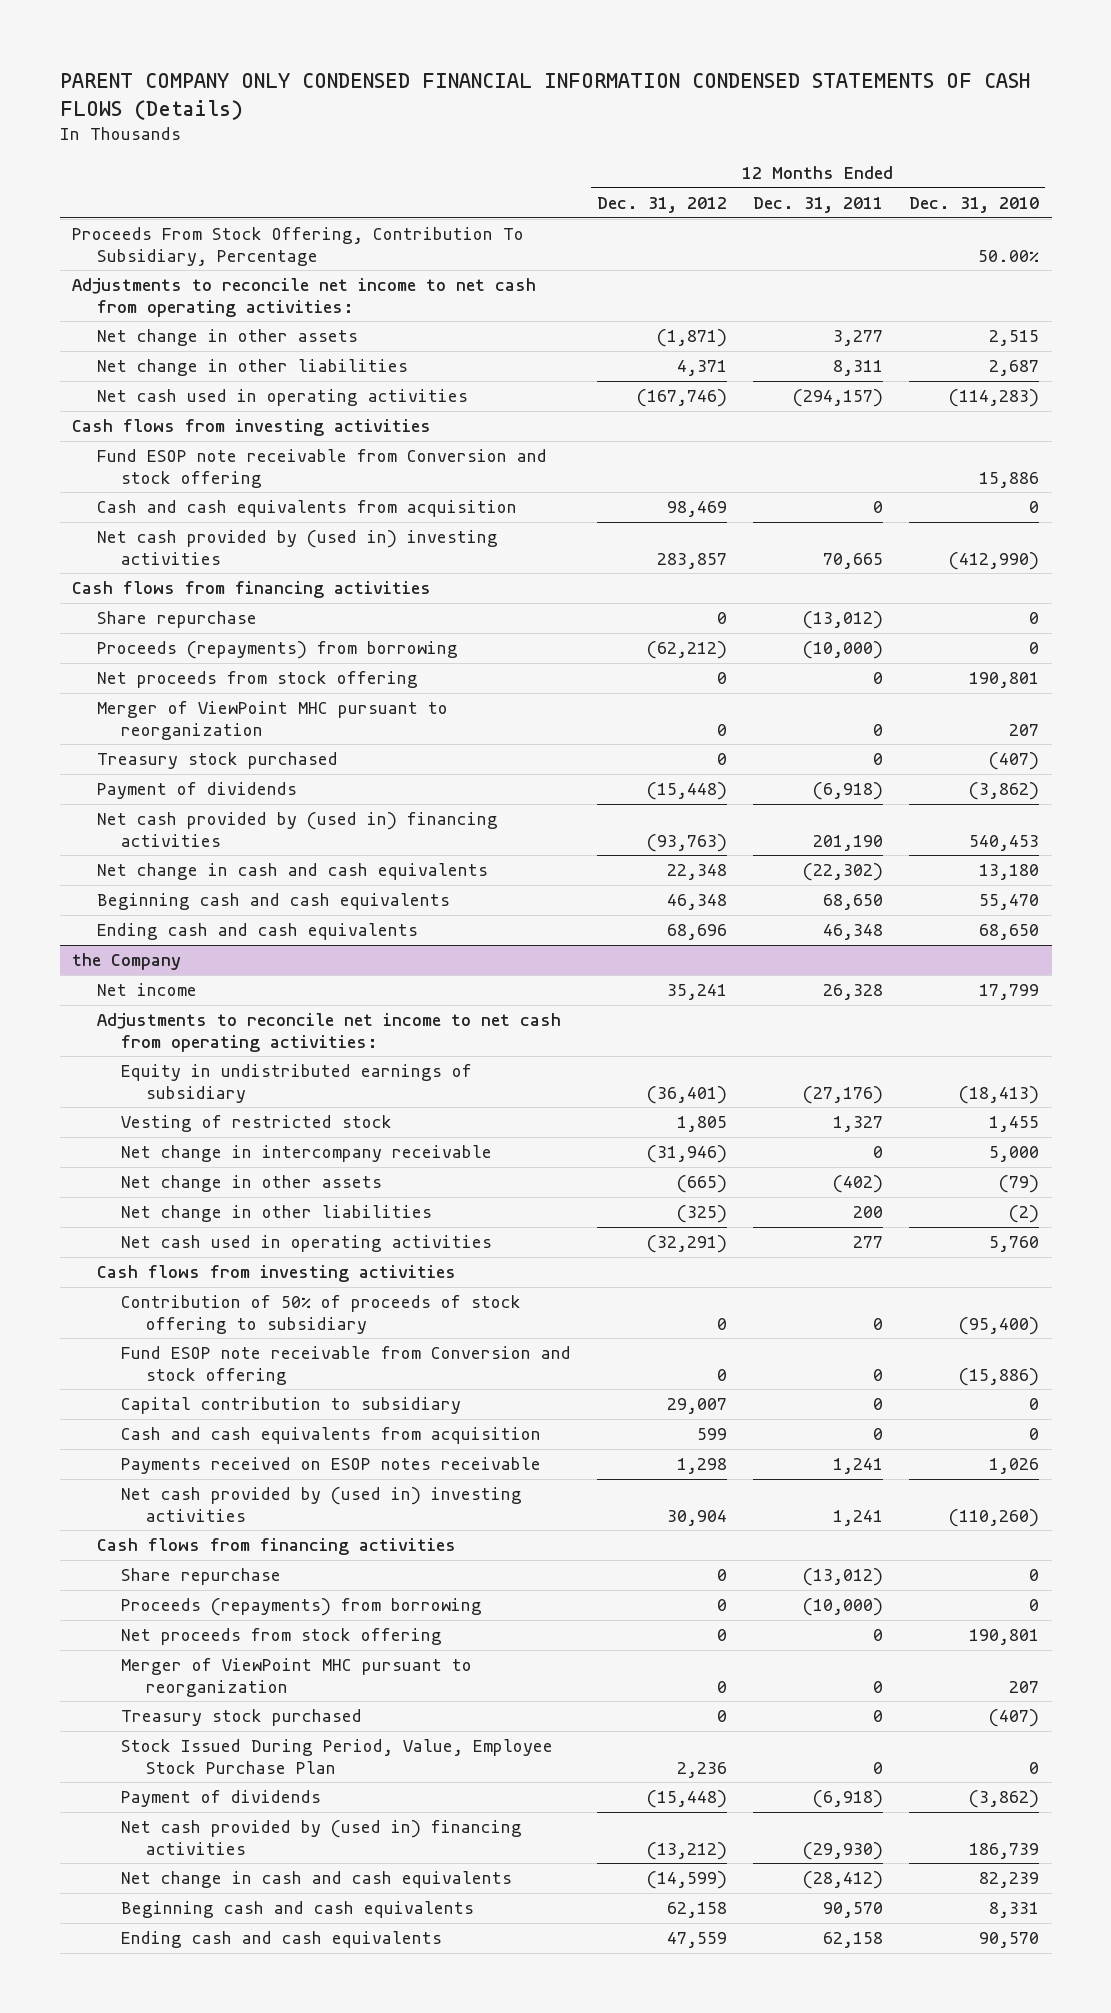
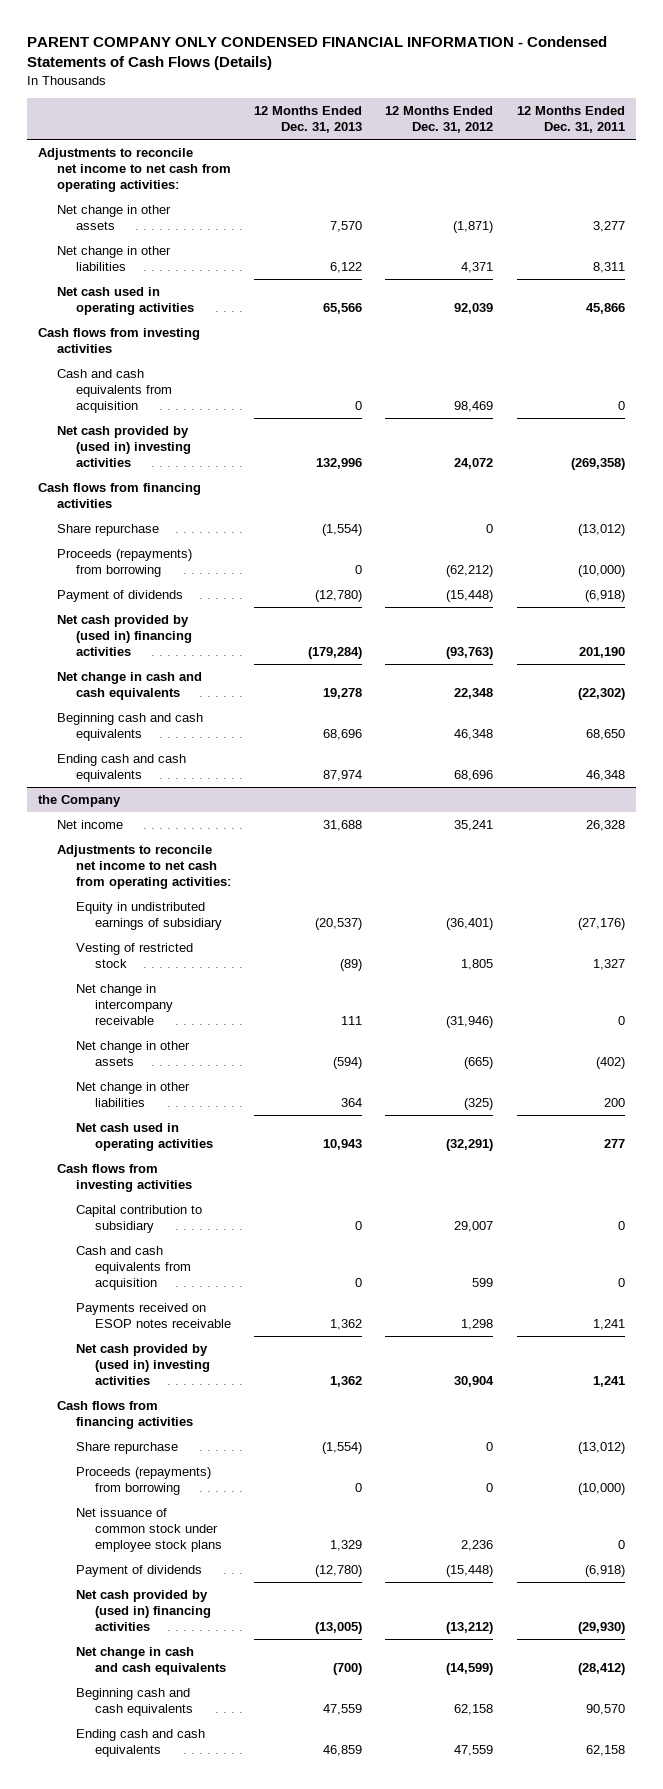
[59,72,1030,120] PARENT COMPANY ONLY CONDENSED FINANCIAL INFORMATION CONDENSED STATEMENTS OF CASH FLOWS (Details) -> [26,36,607,71] PARENT COMPANY ONLY CONDENSED FINANCIAL INFORMATION - Condensed Statements of Cash Flows (Details)
[908,197,1039,214] Dec. 31, 2010 -> none
none -> [254,106,363,134] 12 Months Ended Dec. 31, 2013
[72,227,525,266] Proceeds From Stock Offering, Contribution To Subsidiary, Percentage -> none
[637,389,728,408] (167,746) -> [454,302,494,314] 92,039
[793,389,884,408] (294,157) -> [585,302,625,314] 45,866
[96,449,547,488] Fund ESOP note receivable from Conversion and stock offering -> none
[657,552,728,569] 283,857 -> [454,457,494,469] 24,072
[823,552,884,569] 70,665 -> [570,457,625,470] (269,358)
[96,671,418,689] Net proceeds from stock offering -> none
[96,701,448,740] Merger of ViewPoint MHC pursuant to reorganization -> none
[96,752,338,770] Treasury stock purchased -> none
[121,1295,522,1334] Contribution of 50% of proceeds of stock offering to subsidiary -> none
[121,1346,572,1385] Fund ESOP note receivable from Conversion and stock offering -> none
[121,1628,443,1646] Net proceeds from stock offering -> none
[121,1658,473,1697] Merger of ViewPoint MHC pursuant to reorganization -> none
[121,1709,363,1727] Treasury stock purchased -> none
[121,1739,554,1774] Stock Issued During Period, Value, Employee Stock Purchase Plan -> [75,1508,222,1552] Net issuance of common stock under employee stock plans

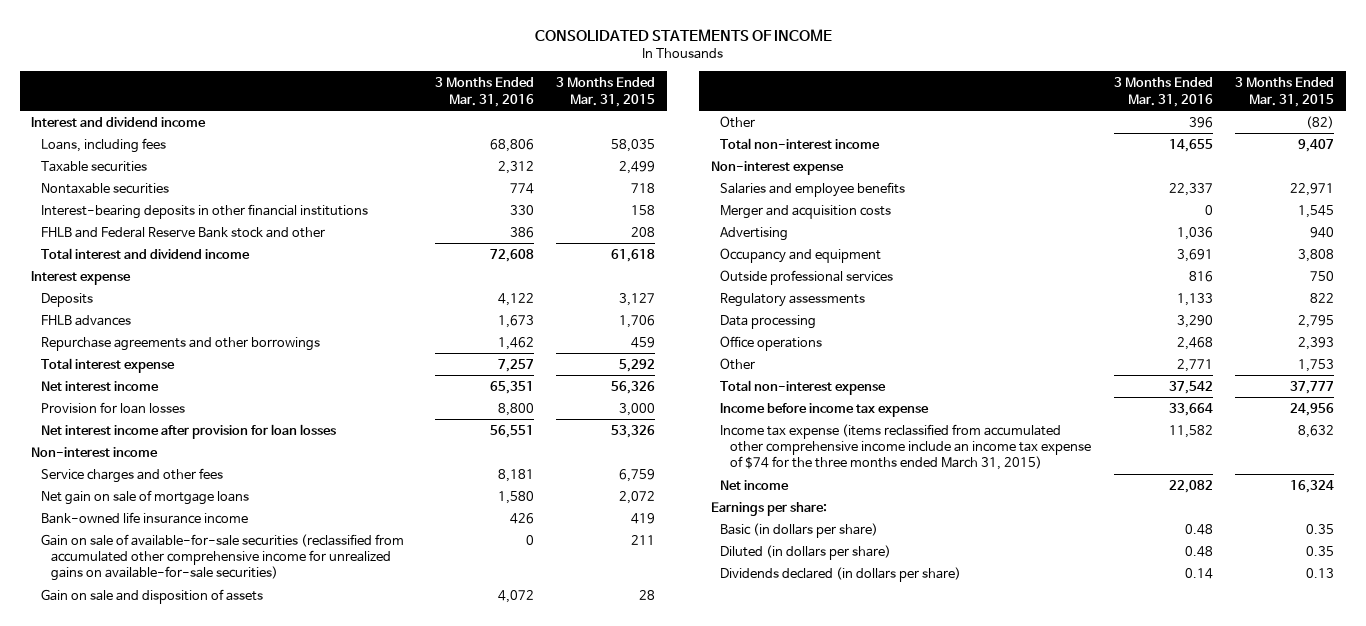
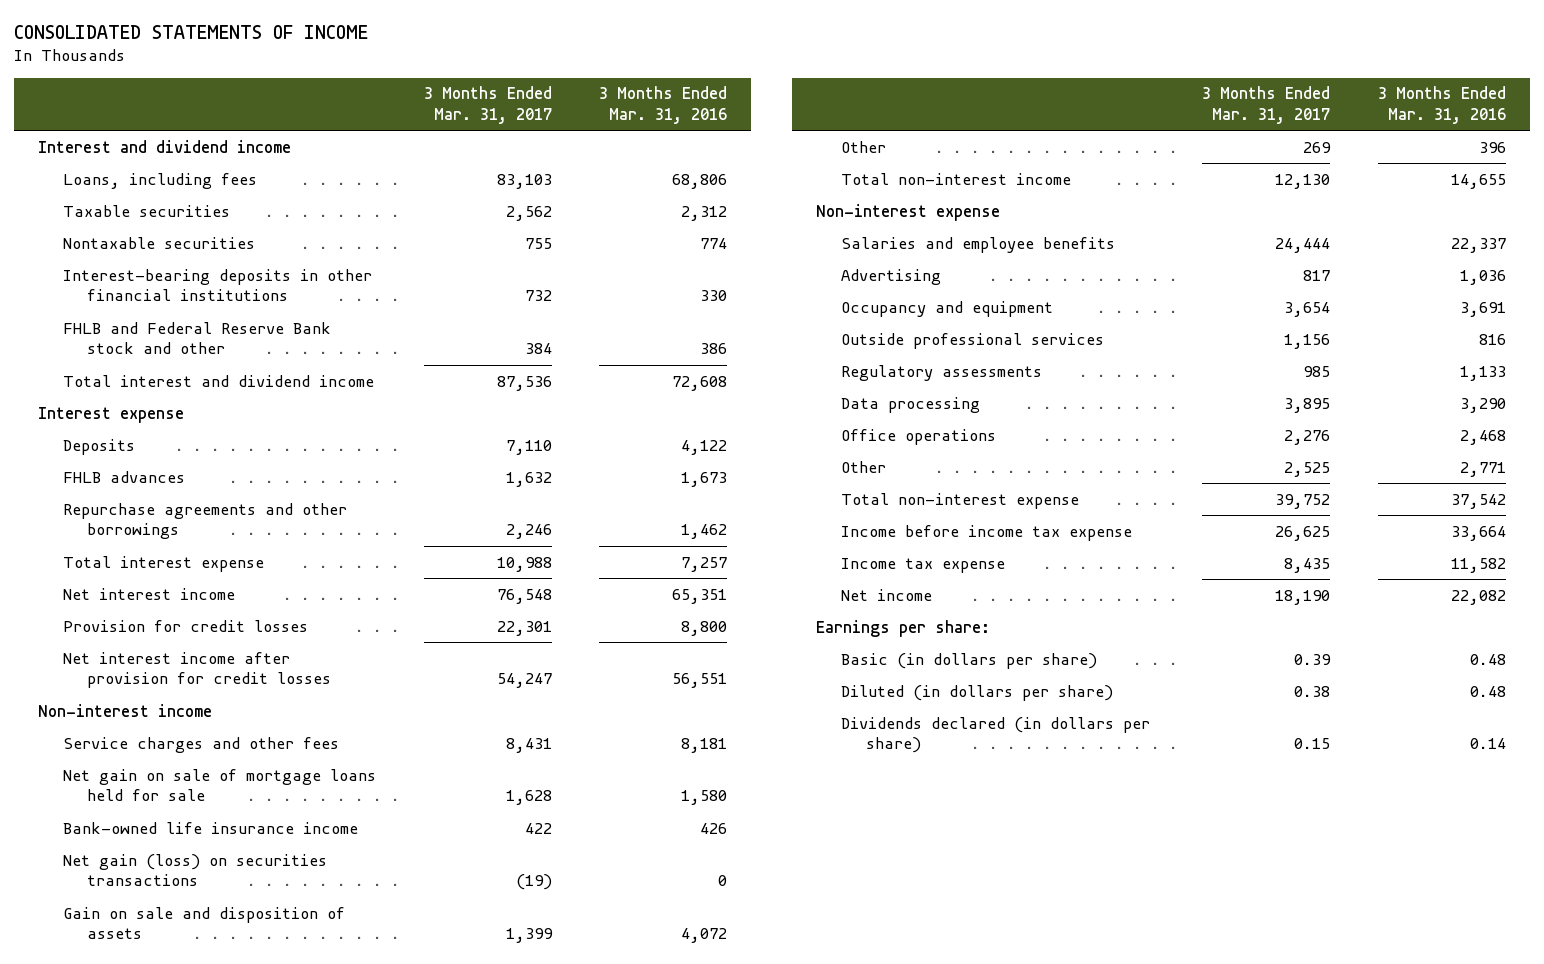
[556,77,656,107] 3 Months Ended Mar. 31, 2015 -> none
none -> [423,86,552,125] 3 Months Ended Mar. 31, 2017
[41,401,186,414] Provision for loan losses -> [62,619,308,632] Provision for credit losses
[41,423,337,439] Net interest income after provision for loan losses -> [62,651,332,689] Net interest income after provision for credit losses
[41,489,250,505] Net gain on sale of mortgage loans -> [62,768,376,802] Net gain on sale of mortgage loans held for sale
[41,533,405,582] Gain on sale of available-for-sale securities (reclassified from accumulated other comprehensive income for unrealized gains on available-for-sale securities) -> [62,853,327,887] Net gain (loss) on securities transactions
[720,204,892,219] Merger and acquisition costs -> none
[720,423,1092,471] Income tax expense (items reclassified from accumulated other comprehensive income include an income tax expense of $74 for the three months ended March 31, 2015) -> [840,557,1005,573] Income tax expense

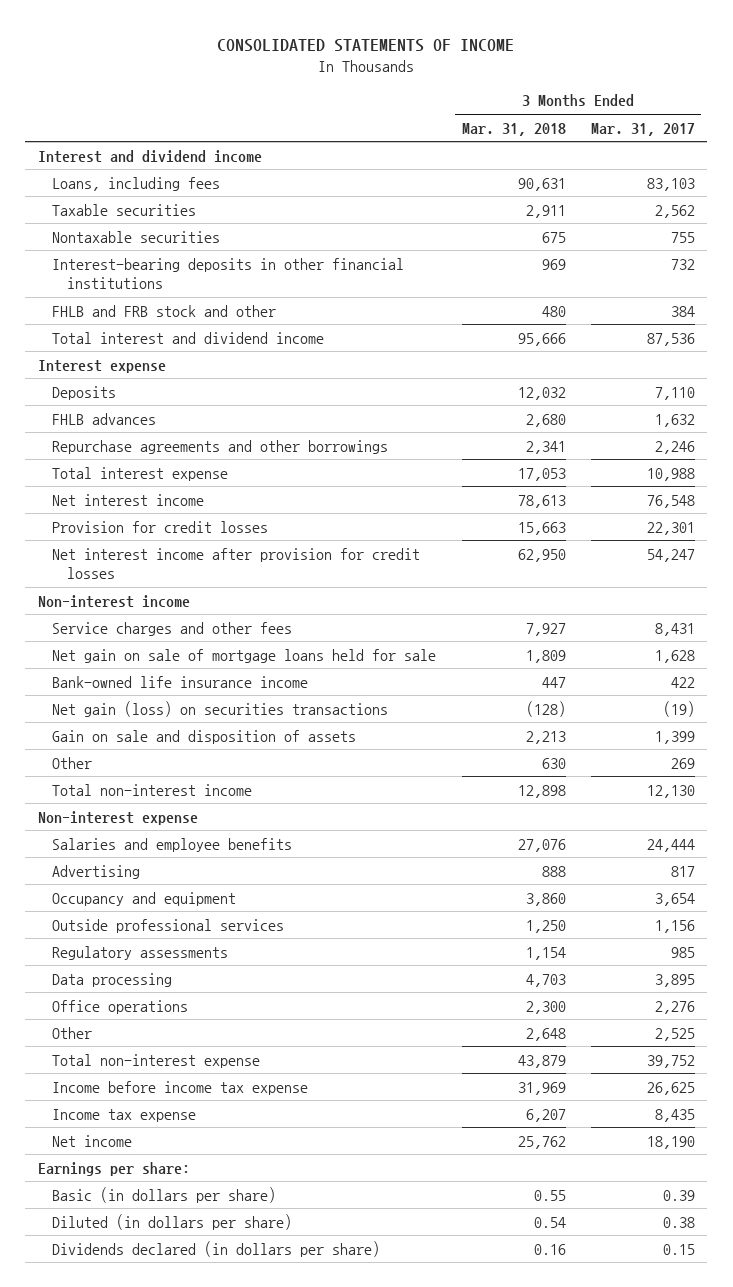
[599,86,728,125] 3 Months Ended Mar. 31, 2016 -> none
none -> [461,122,566,136] Mar. 31, 2018
[62,321,331,355] FHLB and Federal Reserve Bank stock and other -> [52,304,277,317] FHLB and FRB stock and other

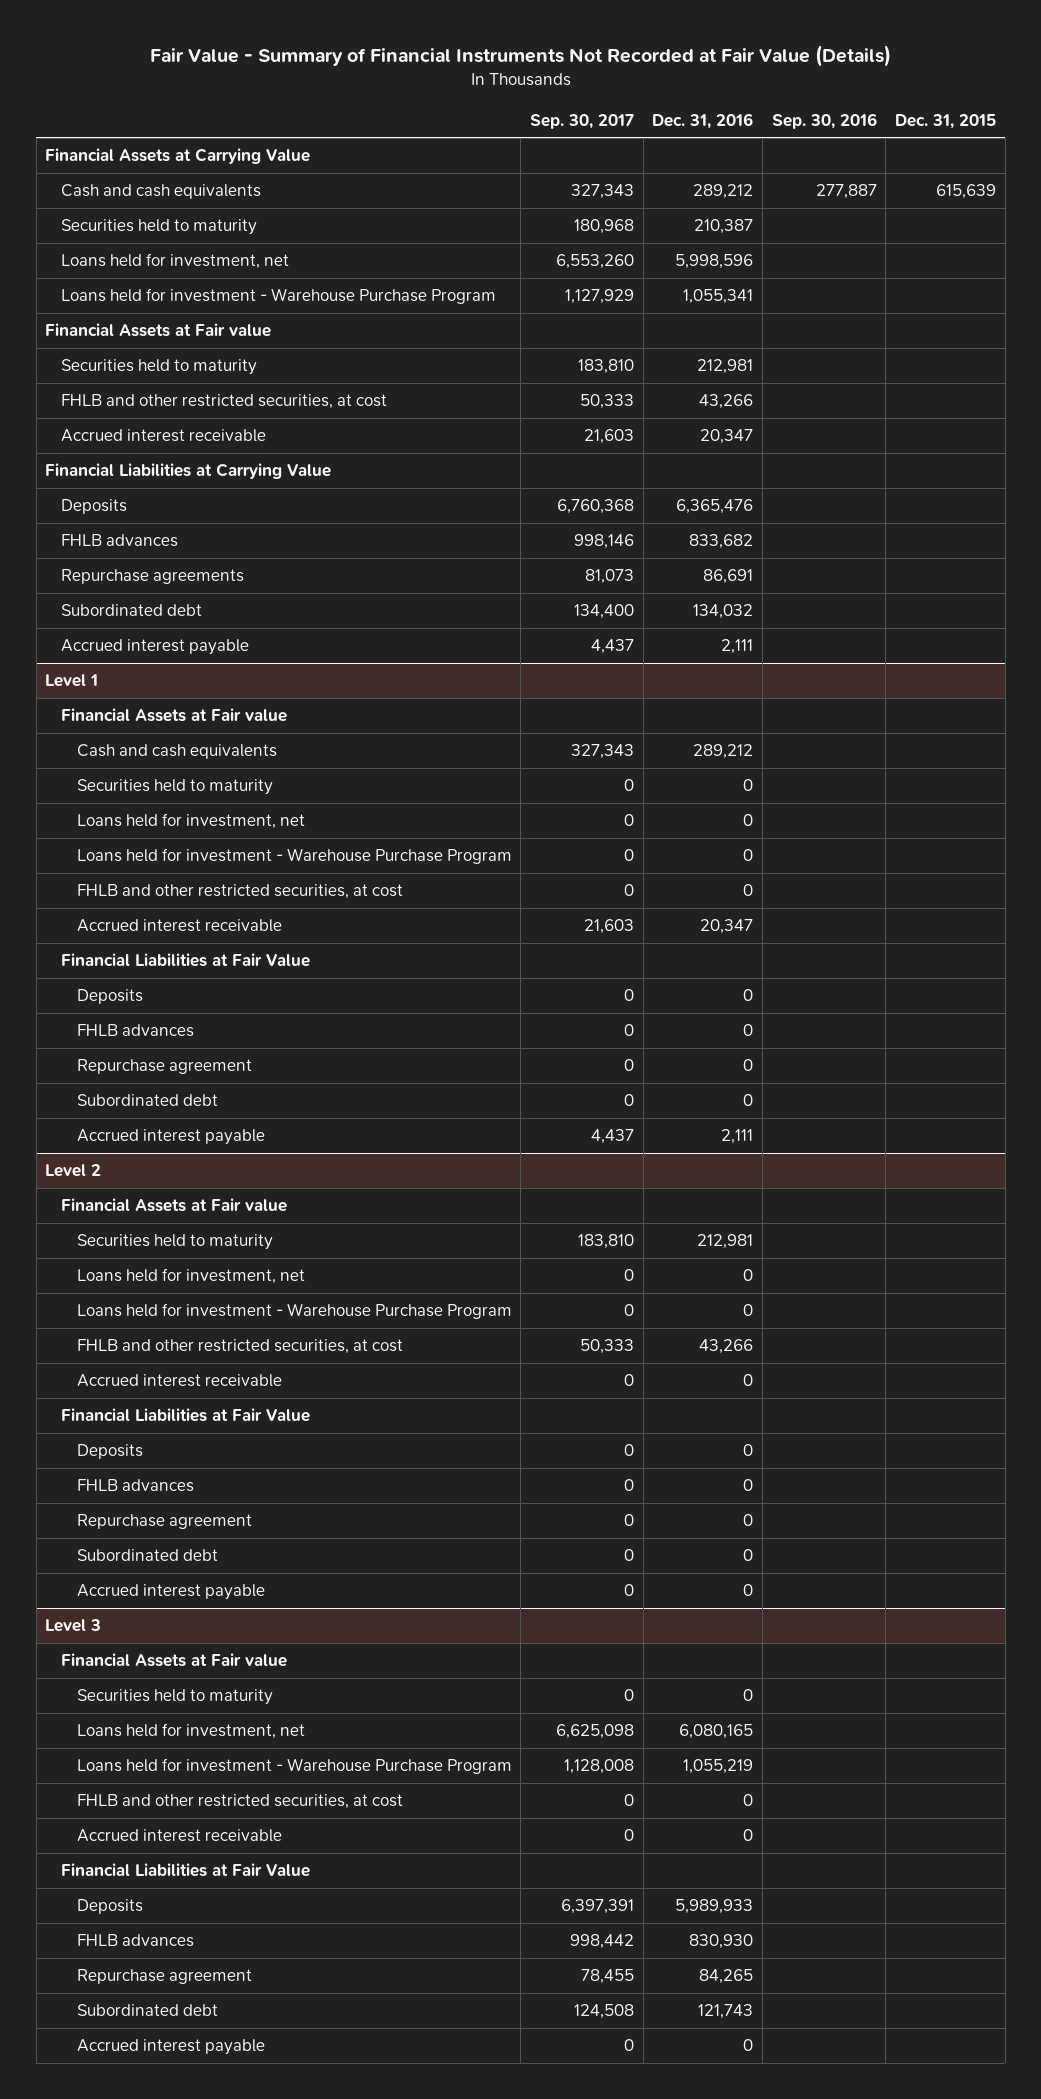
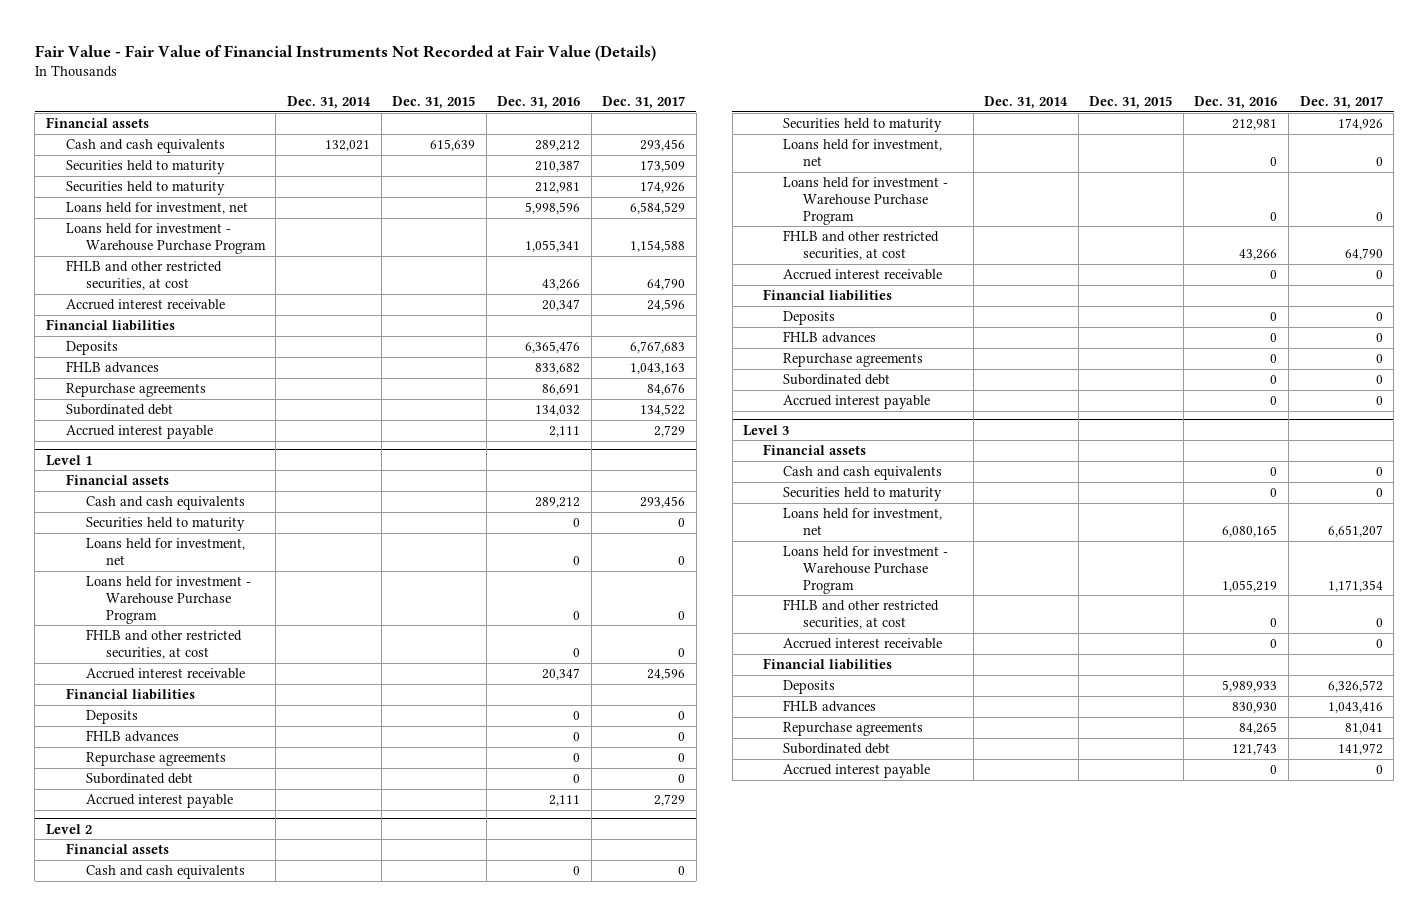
[149,45,891,68] Fair Value - Summary of Financial Instruments Not Recorded at Fair Value (Details) -> [34,44,656,61] Fair Value - Fair Value of Financial Instruments Not Recorded at Fair Value (Details)
[530,113,635,129] Sep. 30, 2017 -> none
[771,112,877,129] Sep. 30, 2016 -> none
none -> [286,95,371,109] Dec. 31, 2014
none -> [602,95,686,109] Dec. 31, 2017
[45,148,311,165] Financial Assets at Carrying Value -> none
none -> [45,117,149,129] Financial assets
[60,359,257,376] Securities held to maturity -> [65,181,225,196] Securities held to maturity
[45,323,272,338] Financial Assets at Fair value -> none
[45,463,332,480] Financial Liabilities at Carrying Value -> none
none -> [45,319,175,332] Financial liabilities
[60,708,287,723] Financial Assets at Fair value -> none
none -> [65,474,169,486] Financial assets
[60,953,310,968] Financial Liabilities at Fair Value -> none
none -> [65,688,195,701] Financial liabilities
[76,1059,252,1075] Repurchase agreement -> [85,752,226,767] Repurchase agreements
[60,1198,287,1213] Financial Assets at Fair value -> none
none -> [65,843,169,855] Financial assets
none -> [85,865,245,880] Cash and cash equivalents
[60,1408,310,1423] Financial Liabilities at Fair Value -> none
none -> [763,289,893,302] Financial liabilities
[76,1514,252,1530] Repurchase agreement -> [783,353,924,368] Repurchase agreements
[60,1653,287,1668] Financial Assets at Fair value -> none
none -> [763,444,867,456] Financial assets
none -> [783,466,943,481] Cash and cash equivalents
[60,1863,310,1878] Financial Liabilities at Fair Value -> none
none -> [763,658,893,671] Financial liabilities
[76,1969,252,1985] Repurchase agreement -> [783,722,924,737] Repurchase agreements

